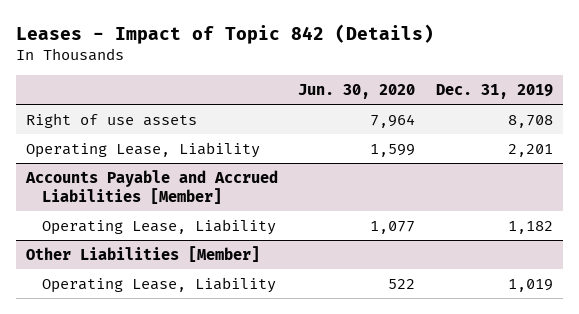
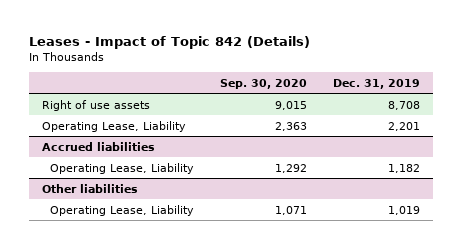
[298,84,416,100] Jun. 30, 2020 -> none
none -> [220,78,308,89] Sep. 30, 2020
[25,169,279,205] Accounts Payable and Accrued Liabilities [Member] -> [41,141,155,151] Accrued liabilities
[26,245,261,262] Other Liabilities [Member] -> [41,183,138,193] Other liabilities

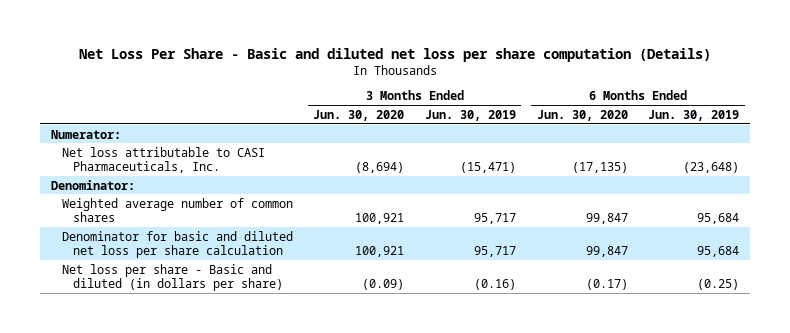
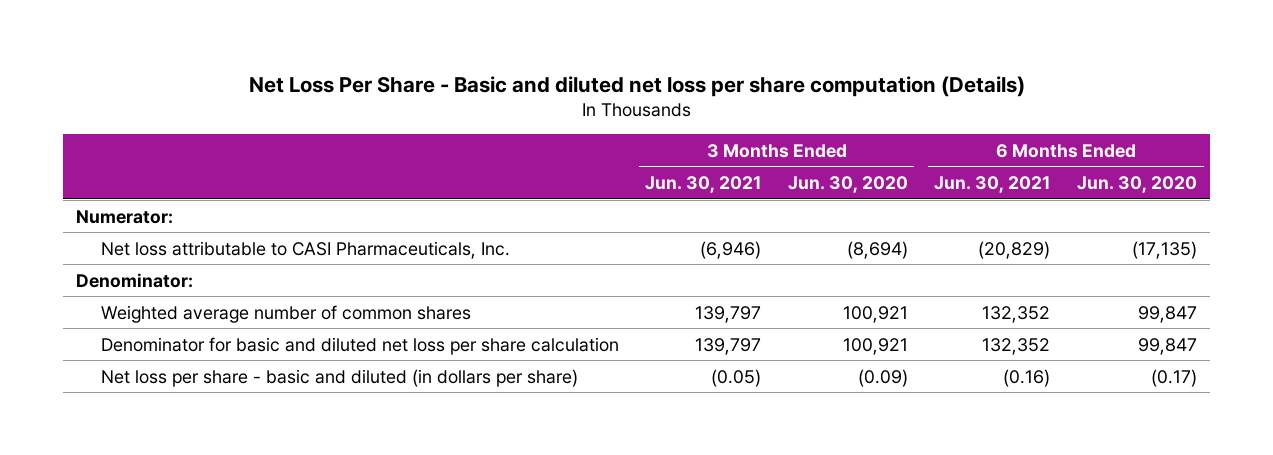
[424,109,516,121] Jun. 30, 2019 -> none
[648,109,740,121] Jun. 30, 2019 -> none
none -> [645,176,762,194] Jun. 30, 2021
none -> [934,176,1051,194] Jun. 30, 2021
[61,263,283,291] Net loss per share - Basic and diluted (in dollars per share) -> [100,368,578,387] Net loss per share - basic and diluted (in dollars per share)

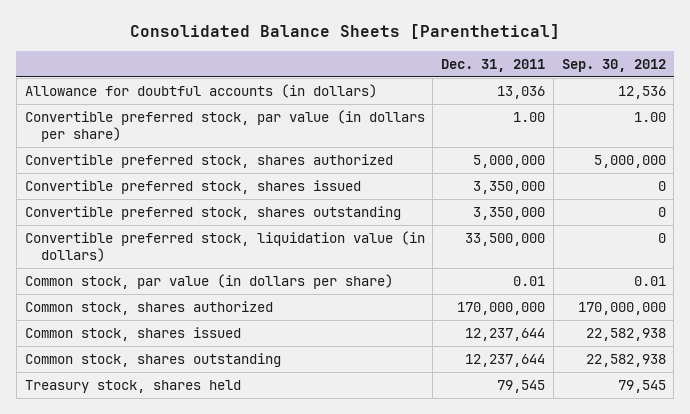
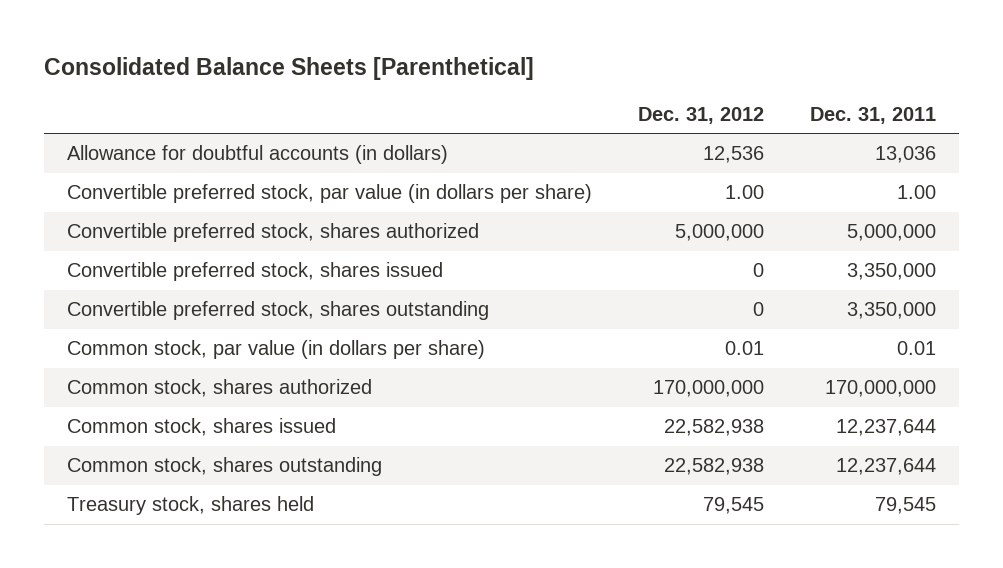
[561,58,666,72] Sep. 30, 2012 -> none
none -> [638,106,765,124] Dec. 31, 2012
[24,230,425,262] Convertible preferred stock, liquidation value (in dollars) -> none

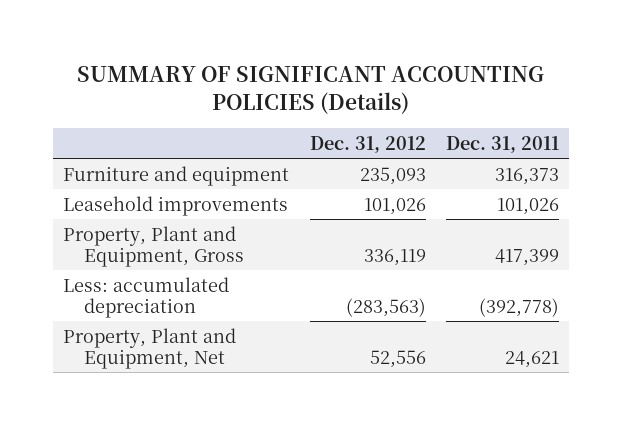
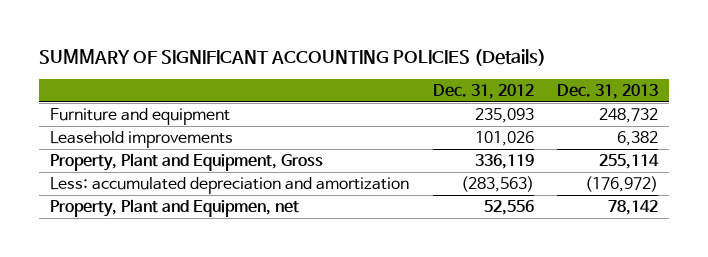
[445,135,559,153] Dec. 31, 2011 -> none
none -> [556,83,658,99] Dec. 31, 2013
[63,276,230,318] Less: accumulated depreciation -> [50,177,410,195] Less: accumulated depreciation and amortization
[63,327,237,369] Property, Plant and Equipment, Net -> [50,199,300,218] Property, Plant and Equipmen, net

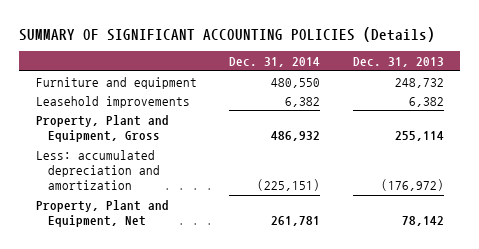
[432,83,534,99] Dec. 31, 2012 -> none
none -> [229,57,321,68] Dec. 31, 2014
[50,199,300,218] Property, Plant and Equipmen, net -> [35,199,169,227] Property, Plant and Equipment, Net

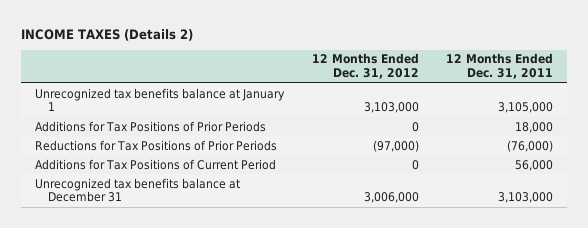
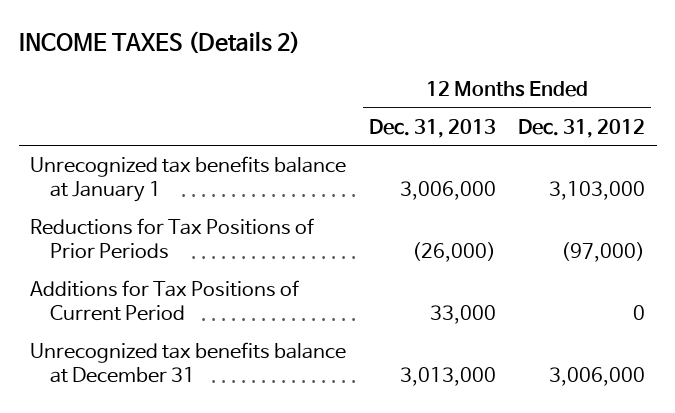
[446,53,554,80] 12 Months Ended Dec. 31, 2011 -> none
none -> [368,118,496,138] Dec. 31, 2013
[34,120,266,132] Additions for Tax Positions of Prior Periods -> none

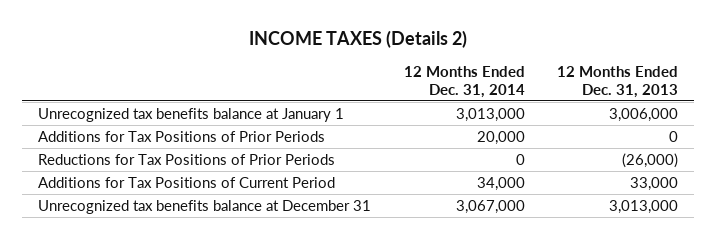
[518,118,646,138] Dec. 31, 2012 -> none
none -> [403,65,525,99] 12 Months Ended Dec. 31, 2014
none -> [37,130,325,142] Additions for Tax Positions of Prior Periods

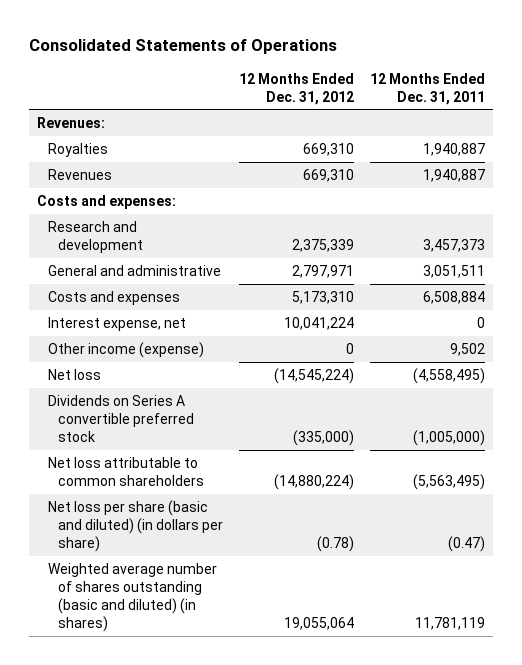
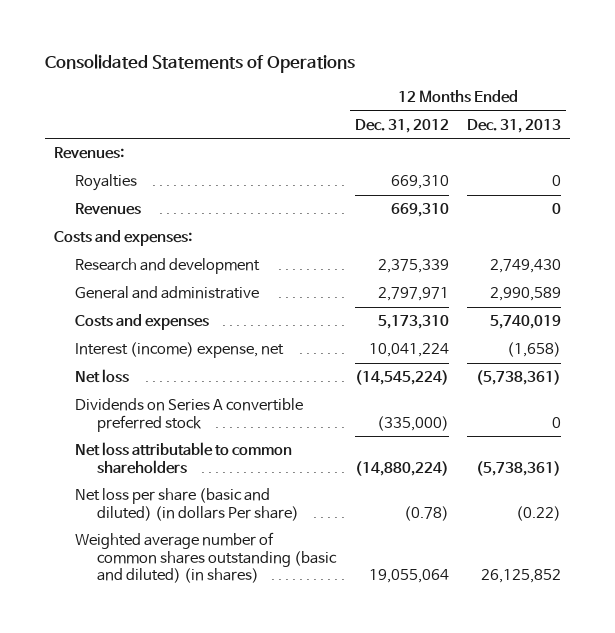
[369,72,485,105] 12 Months Ended Dec. 31, 2011 -> none
none -> [467,118,562,133] Dec. 31, 2013
[47,342,204,359] Other income (expense) -> none
[47,317,186,332] Interest expense, net -> [75,342,285,359] Interest (income) expense, net
[47,500,223,552] Net loss per share (basic and diluted) (in dollars per share) -> [75,488,299,521] Net loss per share (basic and diluted) (in dollars Per share)
[47,563,217,632] Weighted average number of shares outstanding (basic and diluted) (in shares) -> [75,532,337,583] Weighted average number of common shares outstanding (basic and diluted) (in shares)

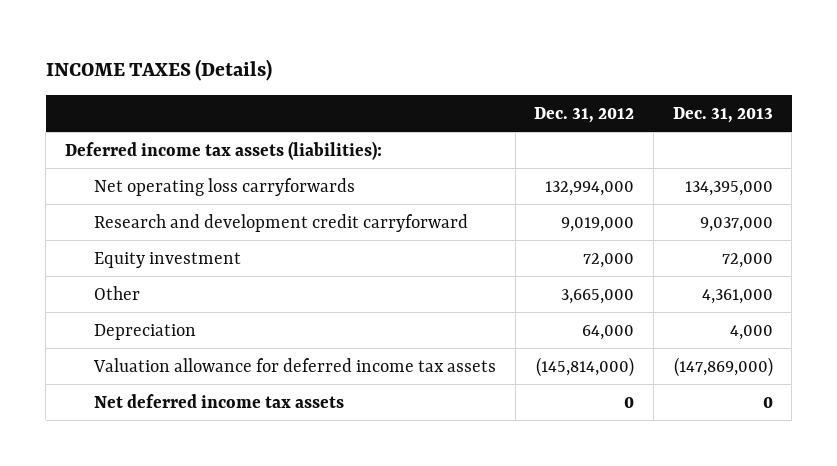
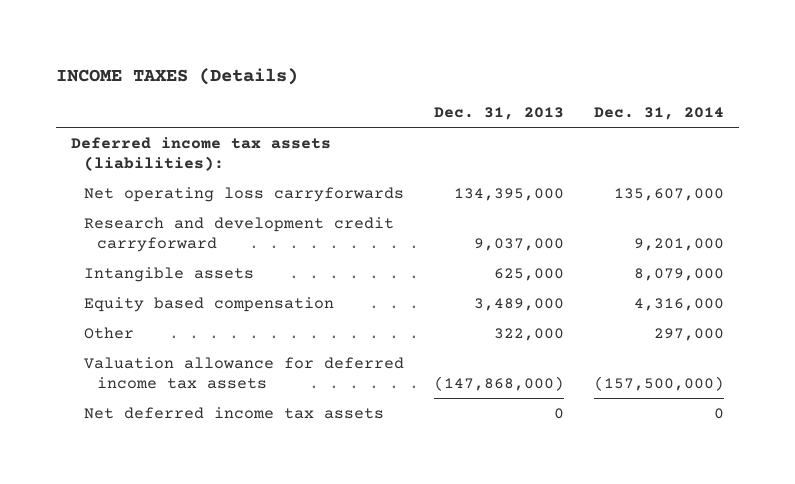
[534,106,635,123] Dec. 31, 2012 -> none
none -> [594,107,725,121] Dec. 31, 2014
[93,251,241,268] Equity investment -> none
[93,323,196,340] Depreciation -> none
none -> [83,266,254,282] Intangible assets
none -> [83,296,334,312] Equity based compensation
[701,288,773,304] 4,361,000 -> [494,327,565,341] 322,000
[673,356,773,377] (147,869,000) -> [434,375,565,391] (147,868,000)

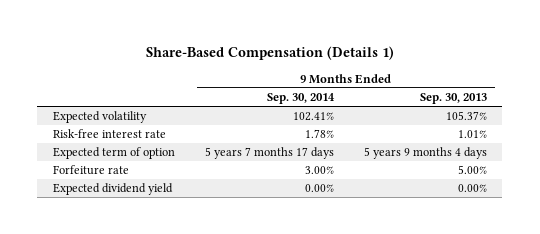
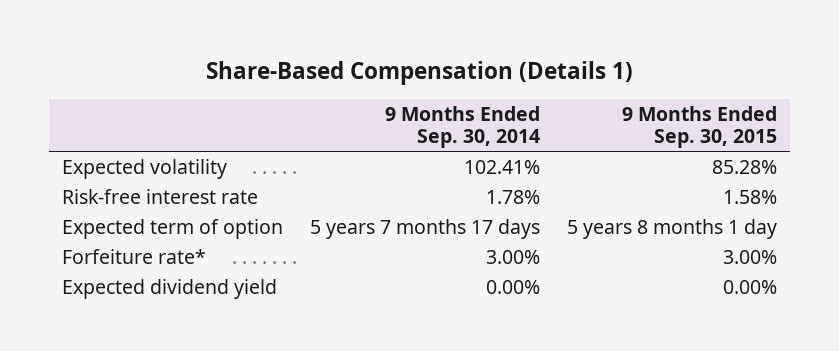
[420,93,488,105] Sep. 30, 2013 -> none
none -> [621,105,777,149] 9 Months Ended Sep. 30, 2015
[52,165,129,176] Forfeiture rate -> [62,248,207,264] Forfeiture rate*

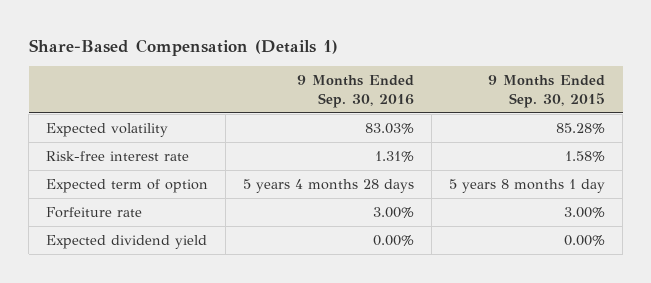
[385,105,541,149] 9 Months Ended Sep. 30, 2014 -> none
none -> [297,75,415,108] 9 Months Ended Sep. 30, 2016
[62,248,207,264] Forfeiture rate* -> [46,207,143,219] Forfeiture rate

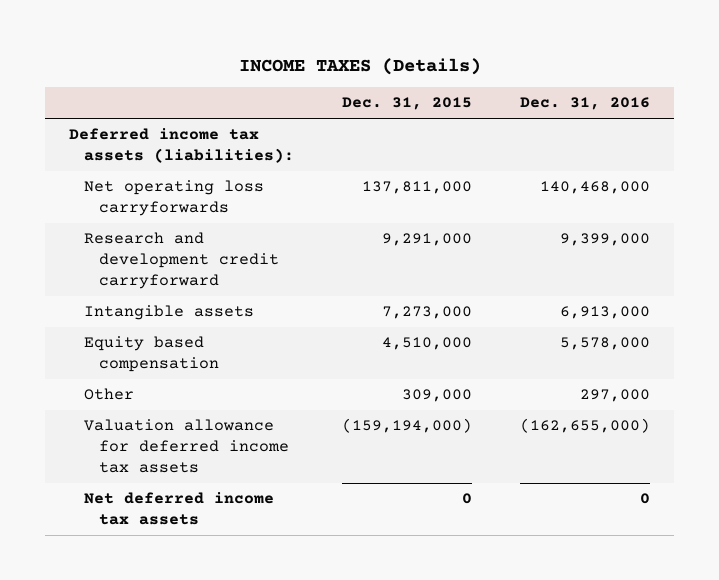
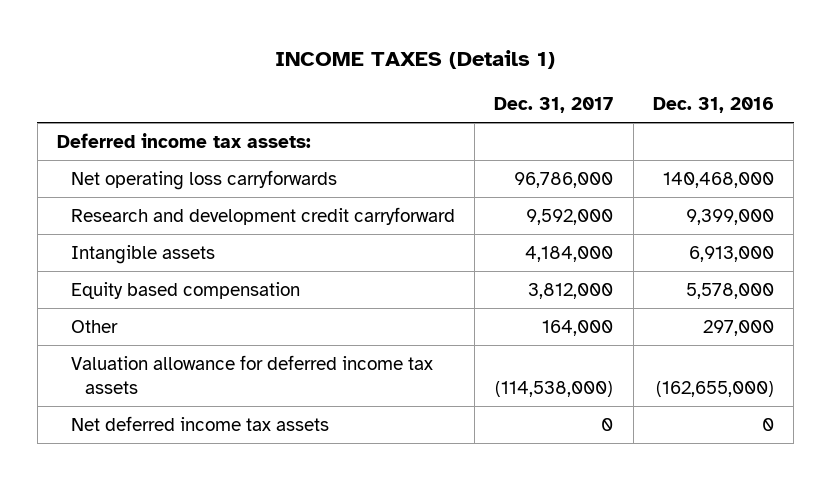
[238,57,481,75] INCOME TAXES (Details) -> [275,50,556,70] INCOME TAXES (Details 1)
[342,97,473,111] Dec. 31, 2015 -> none
none -> [494,96,614,113] Dec. 31, 2017
[68,128,295,164] Deferred income tax assets (liabilities): -> [56,132,311,148] Deferred income tax assets:

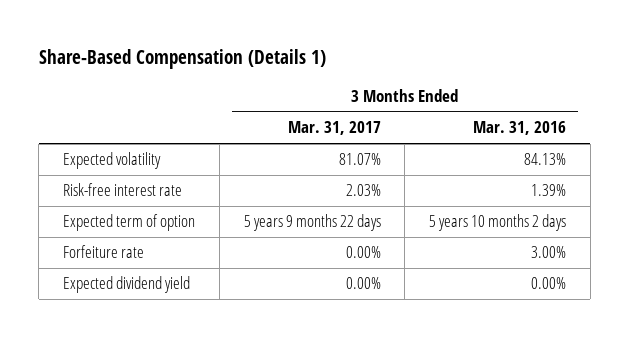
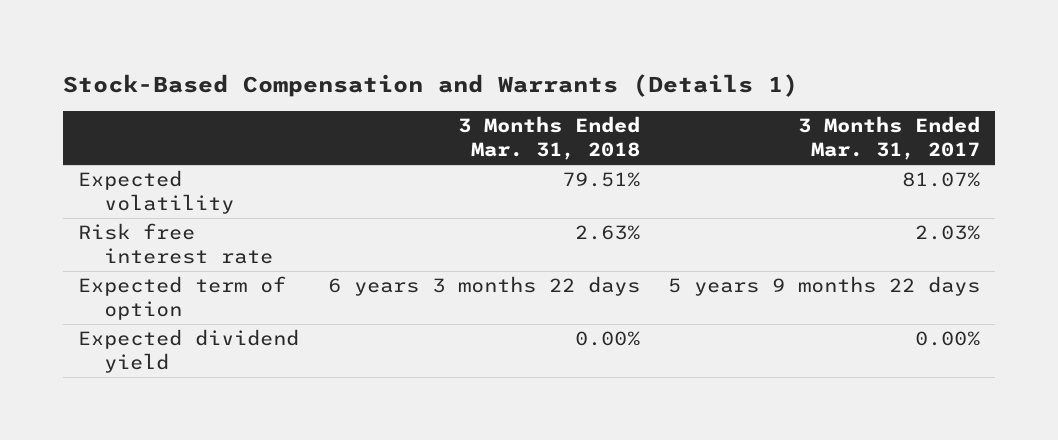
[38,49,326,70] Share-Based Compensation (Details 1) -> [63,74,799,98] Stock-Based Compensation and Warrants (Details 1)
[473,121,567,136] Mar. 31, 2016 -> none
none -> [457,116,640,161] 3 Months Ended Mar. 31, 2018
[63,183,183,197] Risk-free interest rate -> [77,223,274,265] Risk free interest rate
[63,245,145,259] Forfeiture rate -> none

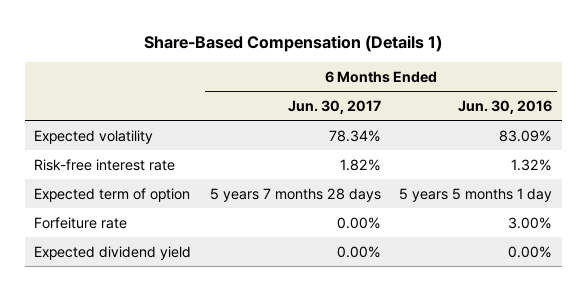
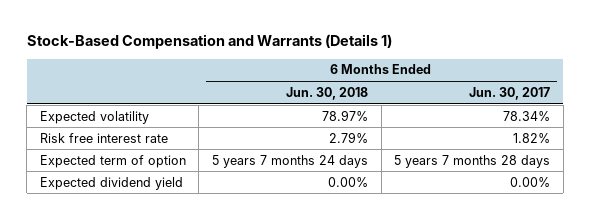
[144,34,443,52] Share-Based Compensation (Details 1) -> [26,34,392,50] Stock-Based Compensation and Warrants (Details 1)
[458,100,553,115] Jun. 30, 2016 -> none
none -> [286,86,369,100] Jun. 30, 2018
[34,158,176,171] Risk-free interest rate -> [39,132,168,143] Risk free interest rate
[34,216,128,229] Forfeiture rate -> none

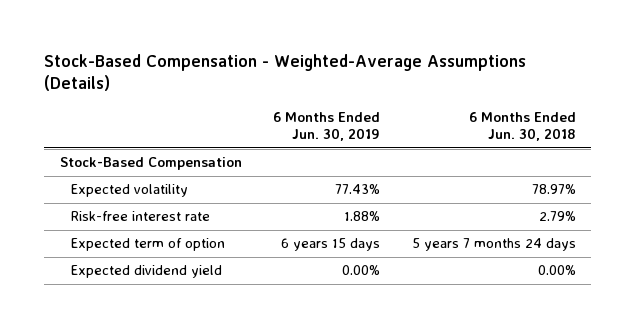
[26,34,392,50] Stock-Based Compensation and Warrants (Details 1) -> [44,53,527,92] Stock-Based Compensation - Weighted-Average Assumptions (Details)
[469,86,551,100] Jun. 30, 2017 -> none
none -> [273,112,381,142] 6 Months Ended Jun. 30, 2019
none -> [59,157,242,171] Stock-Based Compensation
[39,132,168,143] Risk free interest rate -> [71,211,211,222] Risk-free interest rate

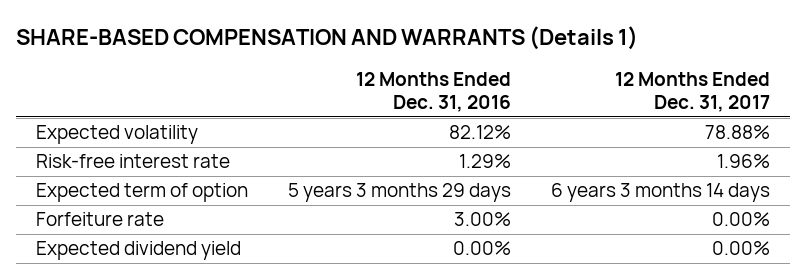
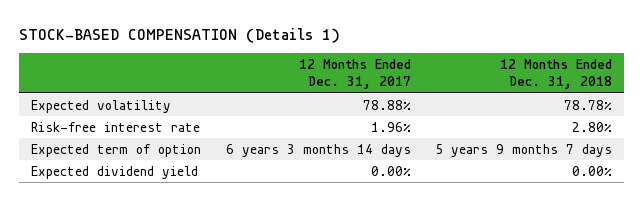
[15,26,638,51] SHARE-BASED COMPENSATION AND WARRANTS (Details 1) -> [18,27,340,43] STOCK-BASED COMPENSATION (Details 1)
[356,71,512,113] 12 Months Ended Dec. 31, 2016 -> none
none -> [499,59,612,90] 12 Months Ended Dec. 31, 2018
[35,212,164,227] Forfeiture rate -> none

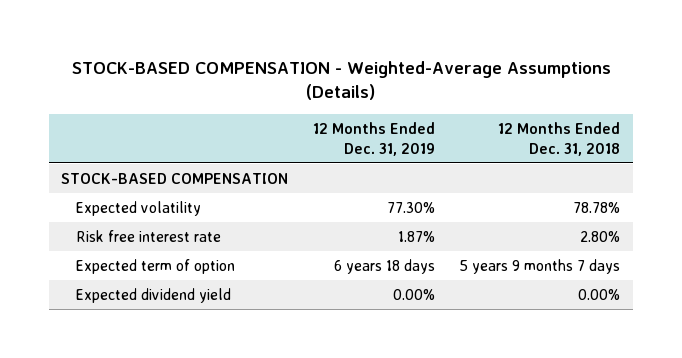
[18,27,340,43] STOCK-BASED COMPENSATION (Details 1) -> [71,60,611,101] STOCK-BASED COMPENSATION - Weighted-Average Assumptions (Details)
[298,59,411,90] 12 Months Ended Dec. 31, 2017 -> none
none -> [312,121,435,156] 12 Months Ended Dec. 31, 2019
none -> [61,172,289,184] STOCK-BASED COMPENSATION
[31,121,201,132] Risk-free interest rate -> [76,229,222,242] Risk free interest rate

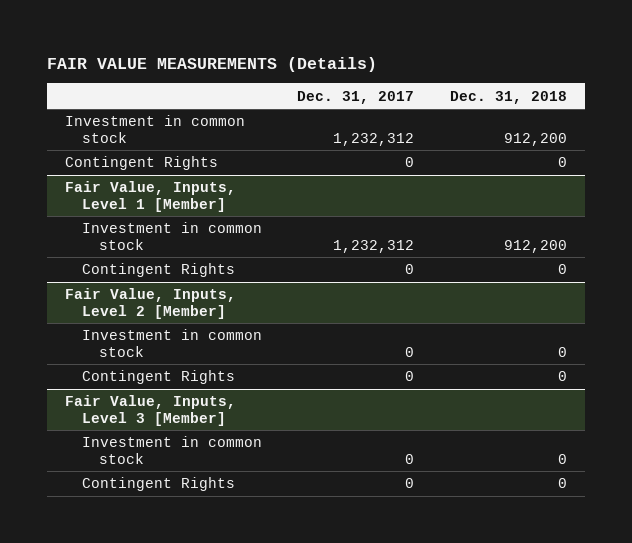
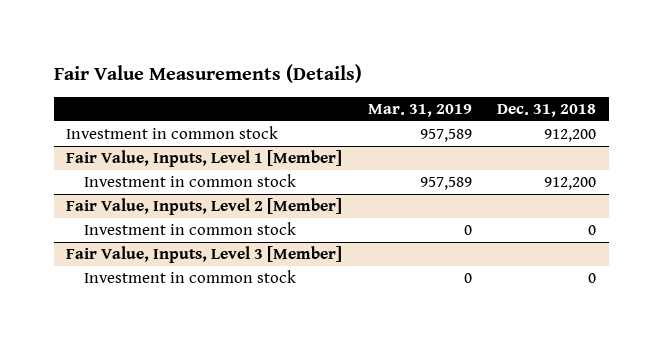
[47,57,378,73] FAIR VALUE MEASUREMENTS (Details) -> [53,63,362,83] Fair Value Measurements (Details)
[297,90,415,104] Dec. 31, 2017 -> none
none -> [367,103,472,117] Mar. 31, 2019
[64,156,218,171] Contingent Rights -> none
[81,263,235,278] Contingent Rights -> none
[81,370,235,385] Contingent Rights -> none
[81,477,235,492] Contingent Rights -> none

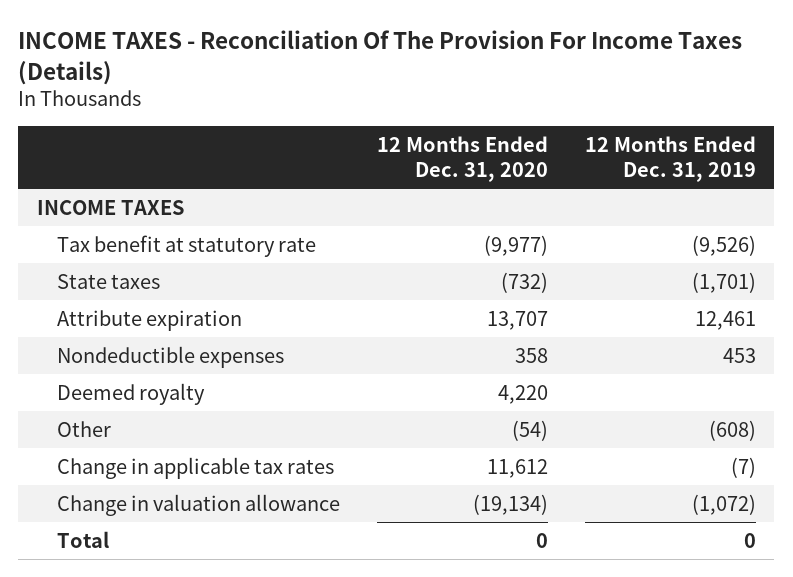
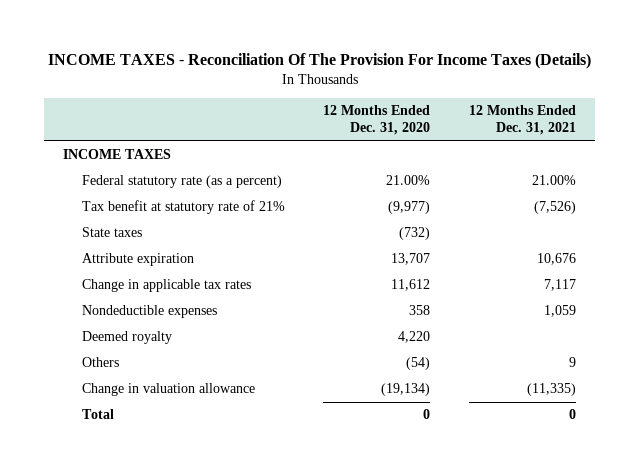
[585,135,757,183] 12 Months Ended Dec. 31, 2019 -> none
none -> [468,104,576,136] 12 Months Ended Dec. 31, 2021
none -> [81,175,282,189] Federal statutory rate (as a percent)
[57,234,317,257] Tax benefit at statutory rate -> [81,200,285,215] Tax benefit at statutory rate of 21%
[57,456,335,479] Change in applicable tax rates -> [81,279,251,293] Change in applicable tax rates
[57,420,112,437] Other -> [81,357,119,368] Others

